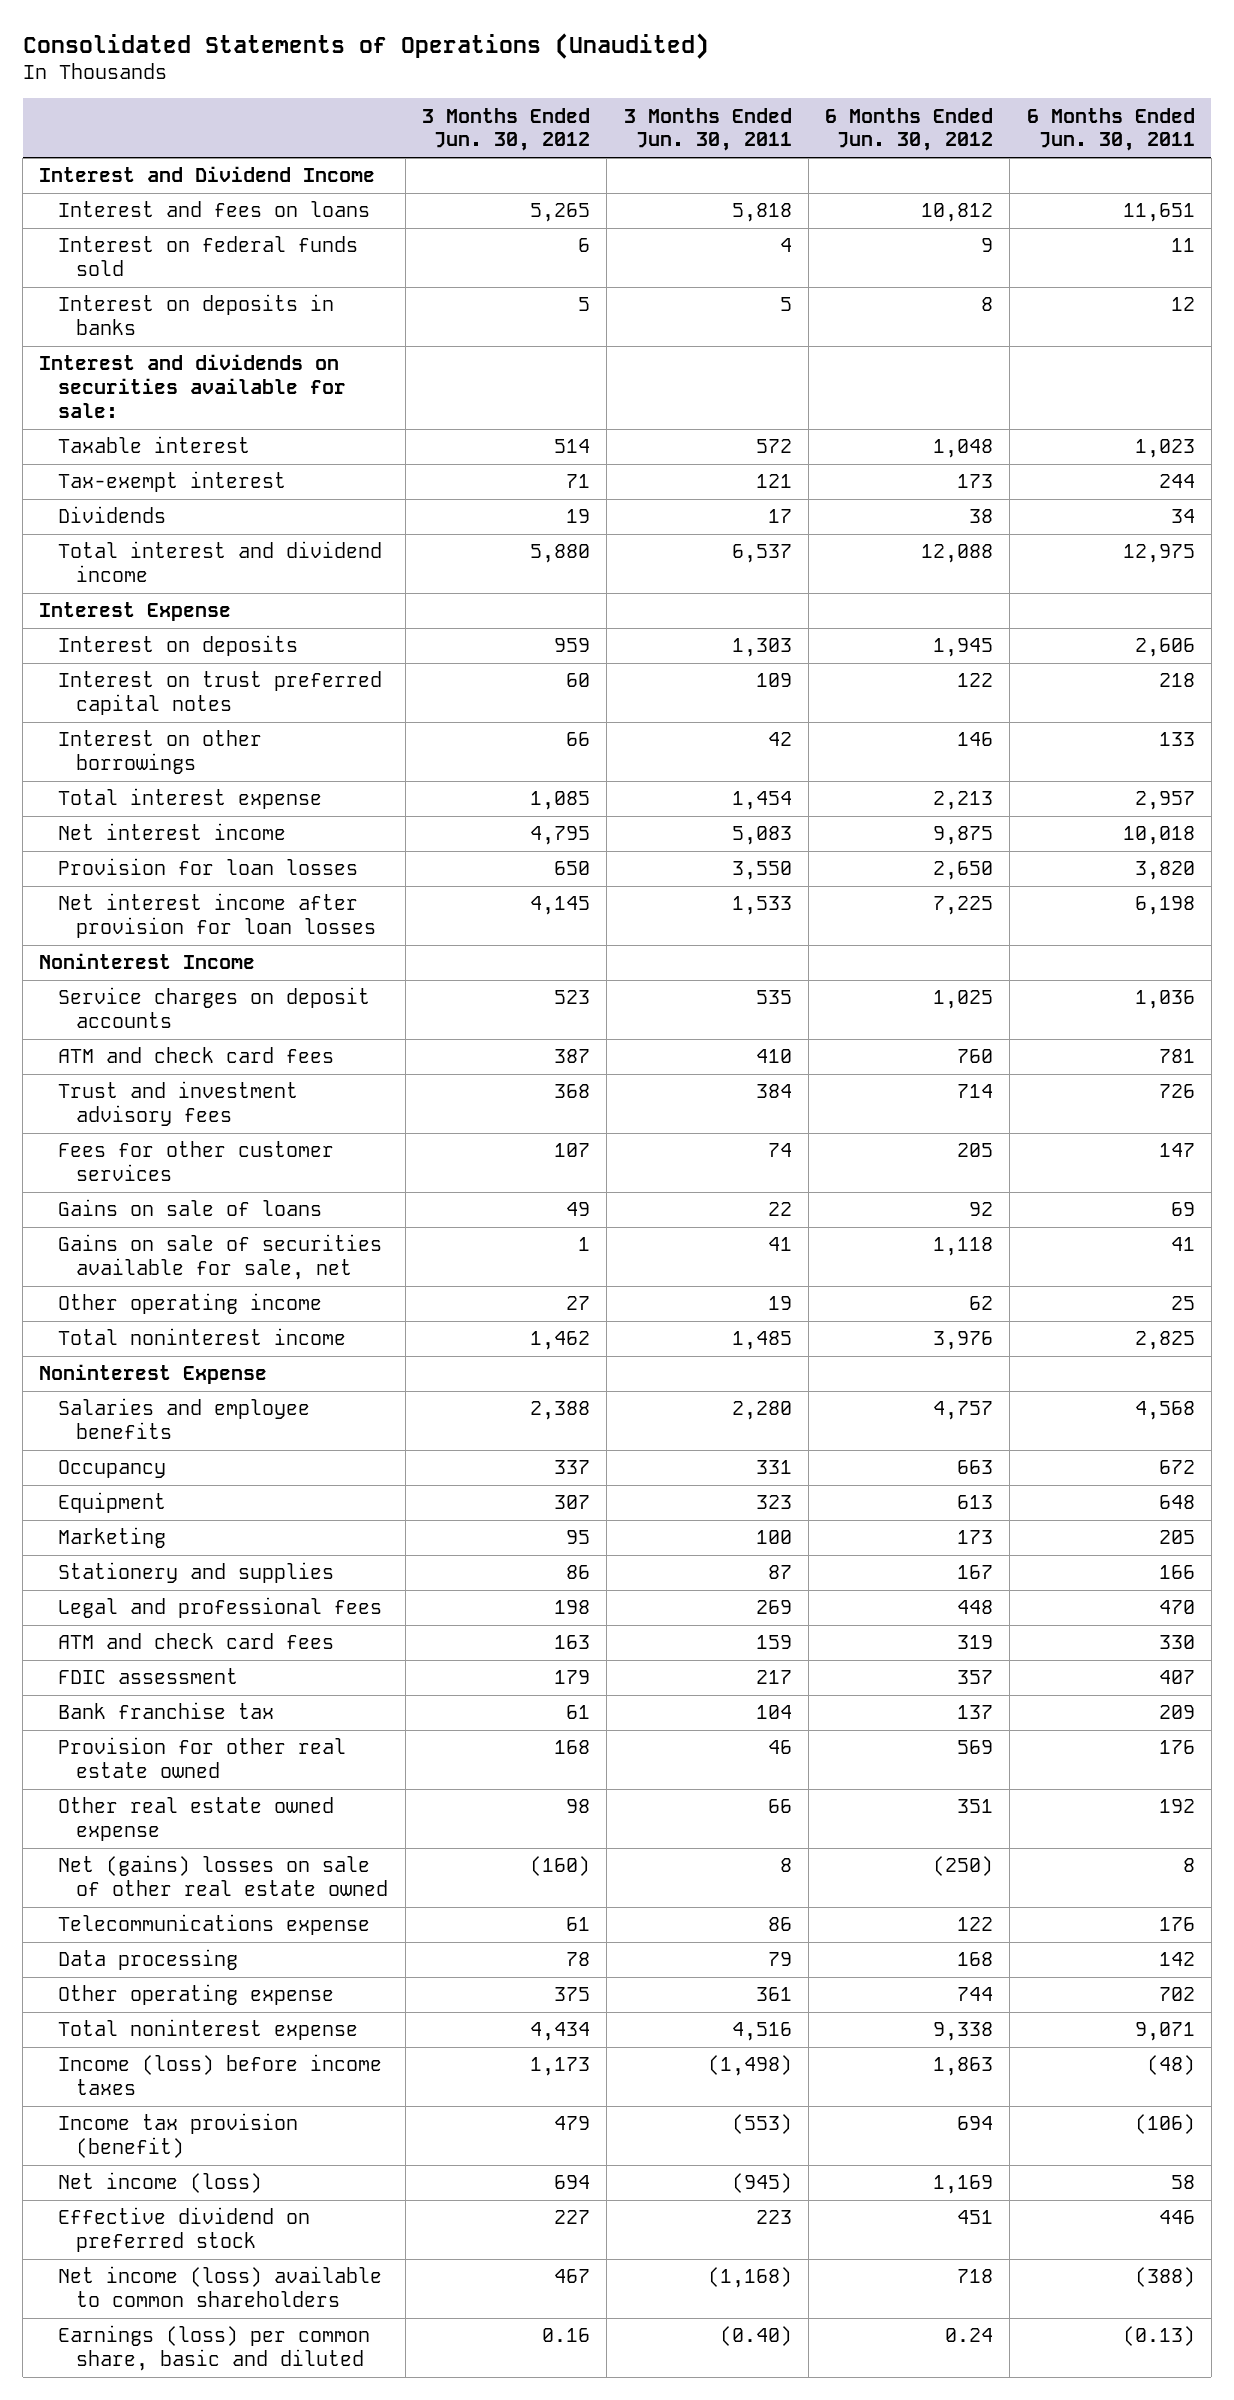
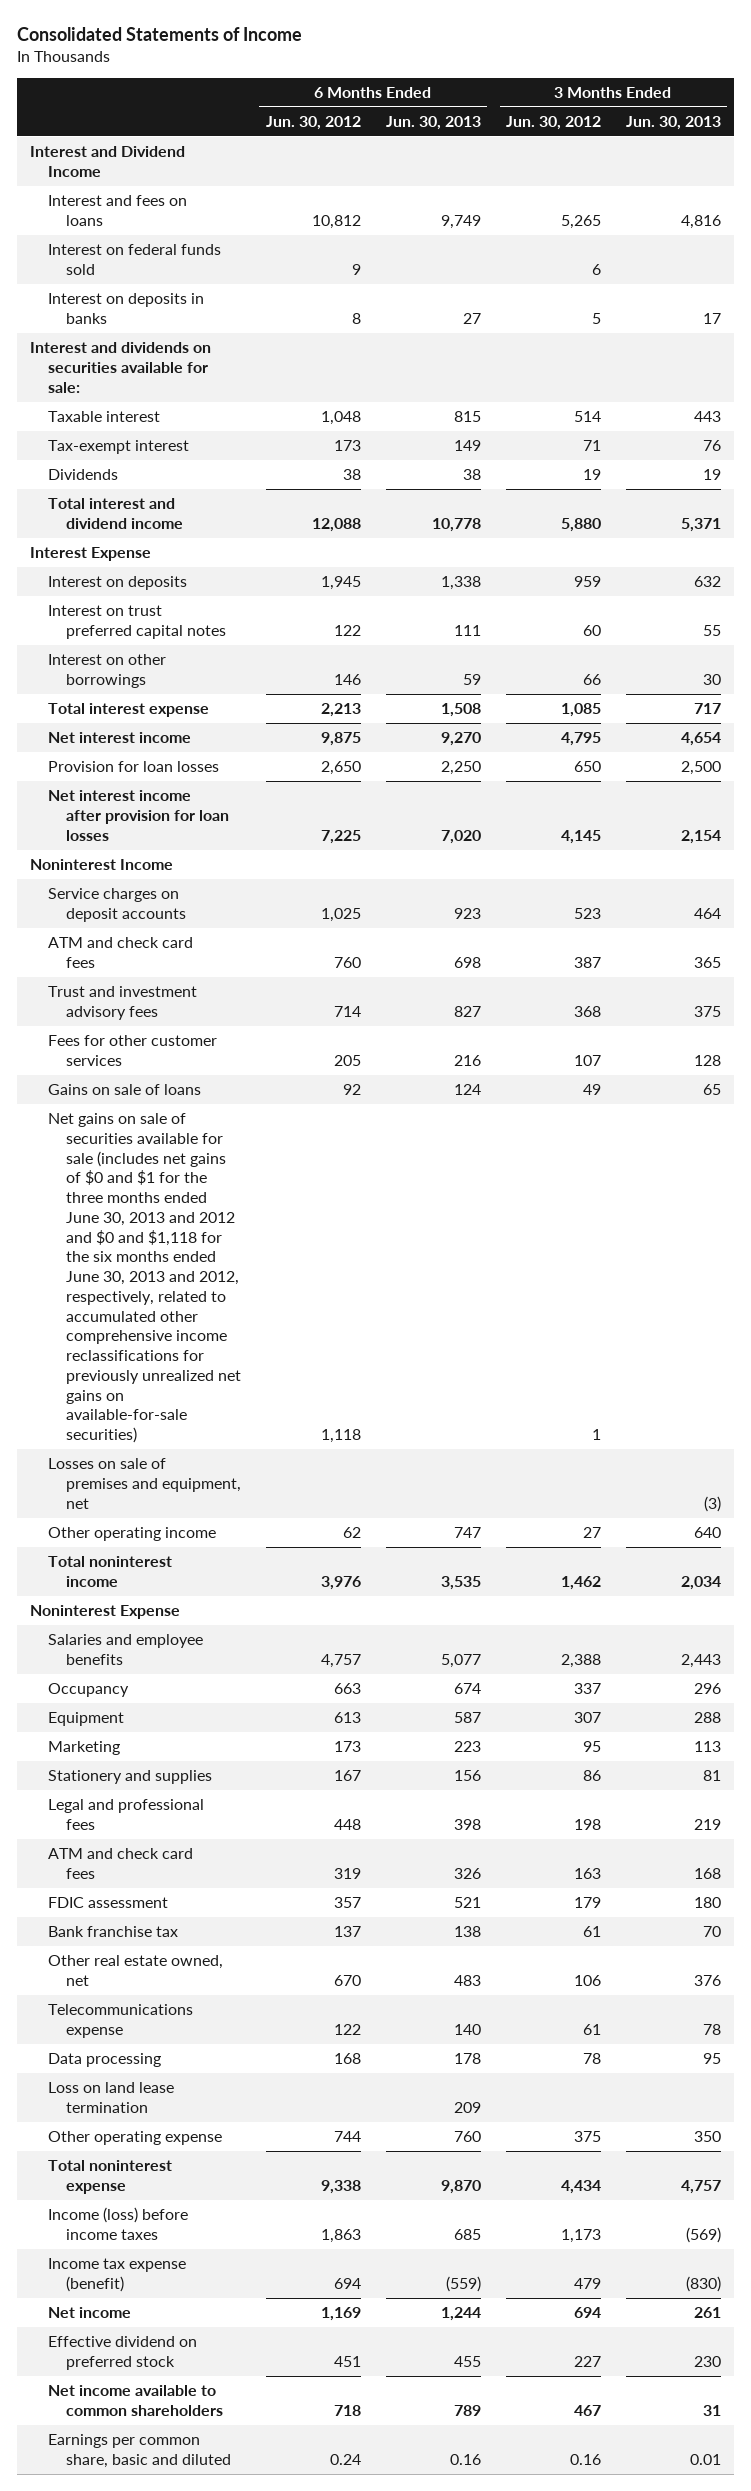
[22,32,709,59] Consolidated Statements of Operations (Unaudited) -> [17,27,303,42] Consolidated Statements of Income
[623,107,792,152] 3 Months Ended Jun. 30, 2011 -> none
[1026,107,1195,152] 6 Months Ended Jun. 30, 2011 -> none
none -> [385,115,481,130] Jun. 30, 2013
none -> [625,115,721,130] Jun. 30, 2013
[57,1234,382,1281] Gains on sale of securities available for sale, net -> [47,1113,241,1444] Net gains on sale of securities available for sale (includes net gains of $0 and $1 for the three months ended June 30, 2013 and 2012 and $0 and $1,118 for the six months ended June 30, 2013 and 2012, respectively, related to accumulated other comprehensive income reclassifications for previously unrealized net gains on available-for-sale securities)
none -> [47,1458,241,1509] Losses on sale of premises and equipment, net
[57,1737,346,1779] Provision for other real estate owned -> none
[57,1855,389,1897] Net (gains) losses on sale of other real estate owned -> none
[57,1797,334,1842] Other real estate owned expense -> [47,1955,223,1986] Other real estate owned, net
[565,1799,590,1814] 98 -> [573,1974,601,1986] 106
[957,1799,994,1814] 351 -> [333,1974,361,1986] 670
none -> [47,2082,174,2113] Loss on land lease termination
[57,2113,298,2159] Income tax provision (benefit) -> [47,2258,186,2292] Income tax expense (benefit)
[57,2172,262,2194] Net income (loss) -> [47,2307,131,2319] Net income
[57,2266,382,2308] Net income (loss) available to common shareholders -> [47,2385,223,2416] Net income available to common shareholders
[57,2325,370,2372] Earnings (loss) per common share, basic and diluted -> [47,2434,231,2468] Earnings per common share, basic and diluted

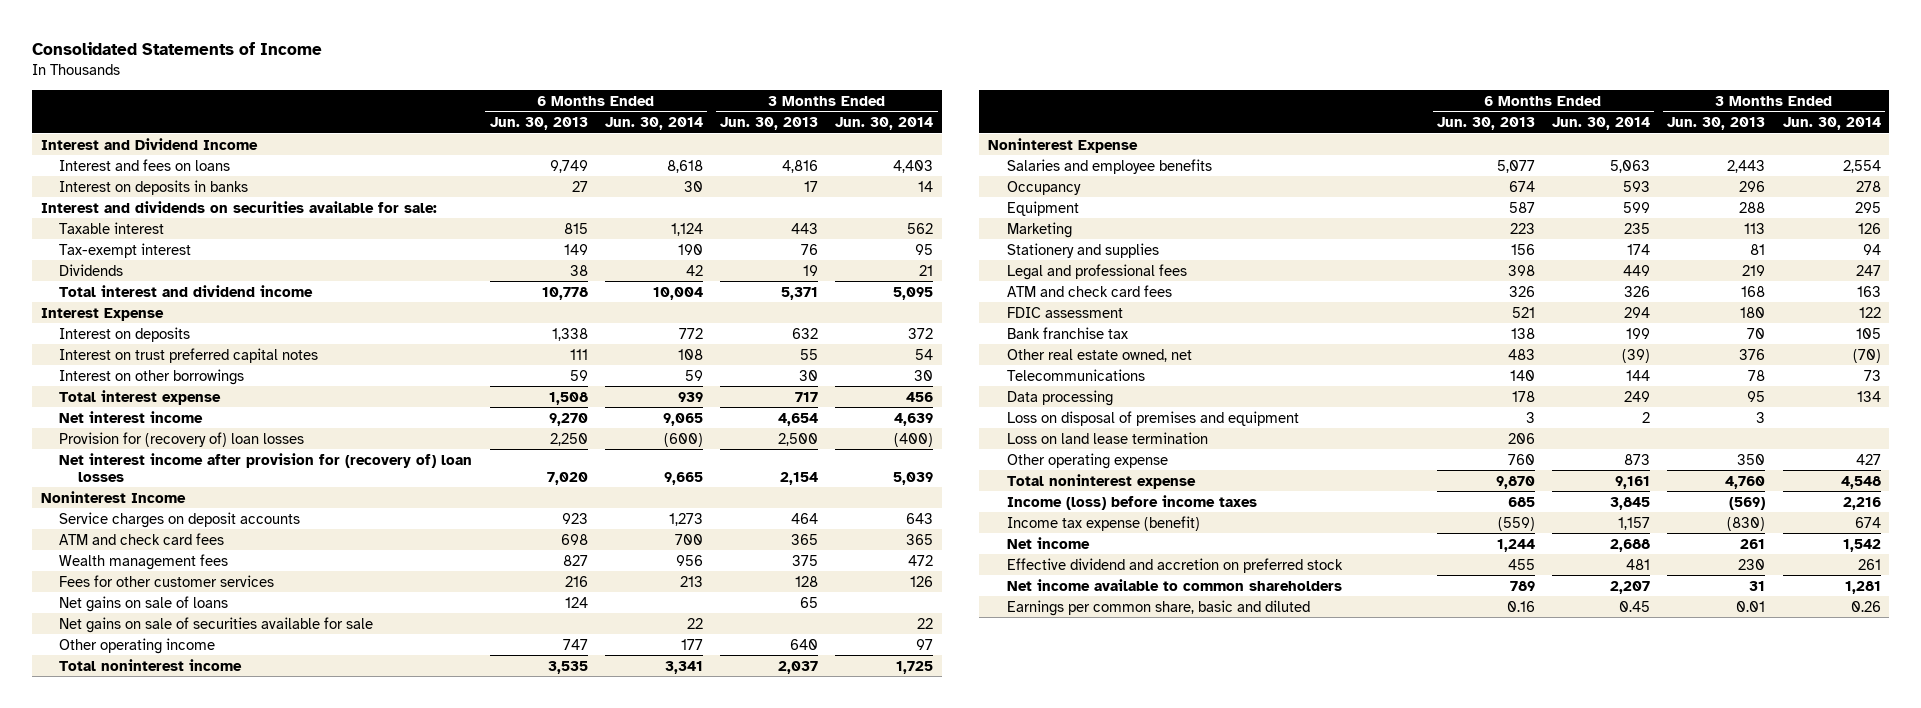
[265,115,361,130] Jun. 30, 2012 -> none
[505,115,601,130] Jun. 30, 2012 -> none
none -> [604,116,703,130] Jun. 30, 2014
none -> [835,116,934,130] Jun. 30, 2014
[47,244,221,275] Interest on federal funds sold -> none
[47,761,219,773] Provision for loan losses -> [59,431,305,447] Provision for (recovery of) loan losses
[47,790,229,841] Net interest income after provision for loan losses -> [59,452,473,482] Net interest income after provision for (recovery of) loan losses
[47,986,197,1020] Trust and investment advisory fees -> [59,553,229,570] Wealth management fees
[47,1458,241,1509] Losses on sale of premises and equipment, net -> none
[47,1084,201,1096] Gains on sale of loans -> [59,595,229,612] Net gains on sale of loans
[47,1113,241,1444] Net gains on sale of securities available for sale (includes net gains of $0 and $1 for the three months ended June 30, 2013 and 2012 and $0 and $1,118 for the six months ended June 30, 2013 and 2012, respectively, related to accumulated other comprehensive income reclassifications for previously unrealized net gains on available-for-sale securities) -> [59,616,374,633] Net gains on sale of securities available for sale
[680,1575,721,1590] 2,034 -> [778,660,819,674] 2,037
[47,2004,193,2038] Telecommunications expense -> [1006,368,1145,381] Telecommunications
none -> [1006,410,1299,426] Loss on disposal of premises and equipment
[453,2101,481,2113] 209 -> [1507,432,1535,444] 206
[680,2179,721,2194] 4,757 -> [1725,475,1766,489] 4,760
[47,2336,197,2370] Effective dividend on preferred stock -> [1006,557,1343,573] Effective dividend and accretion on preferred stock

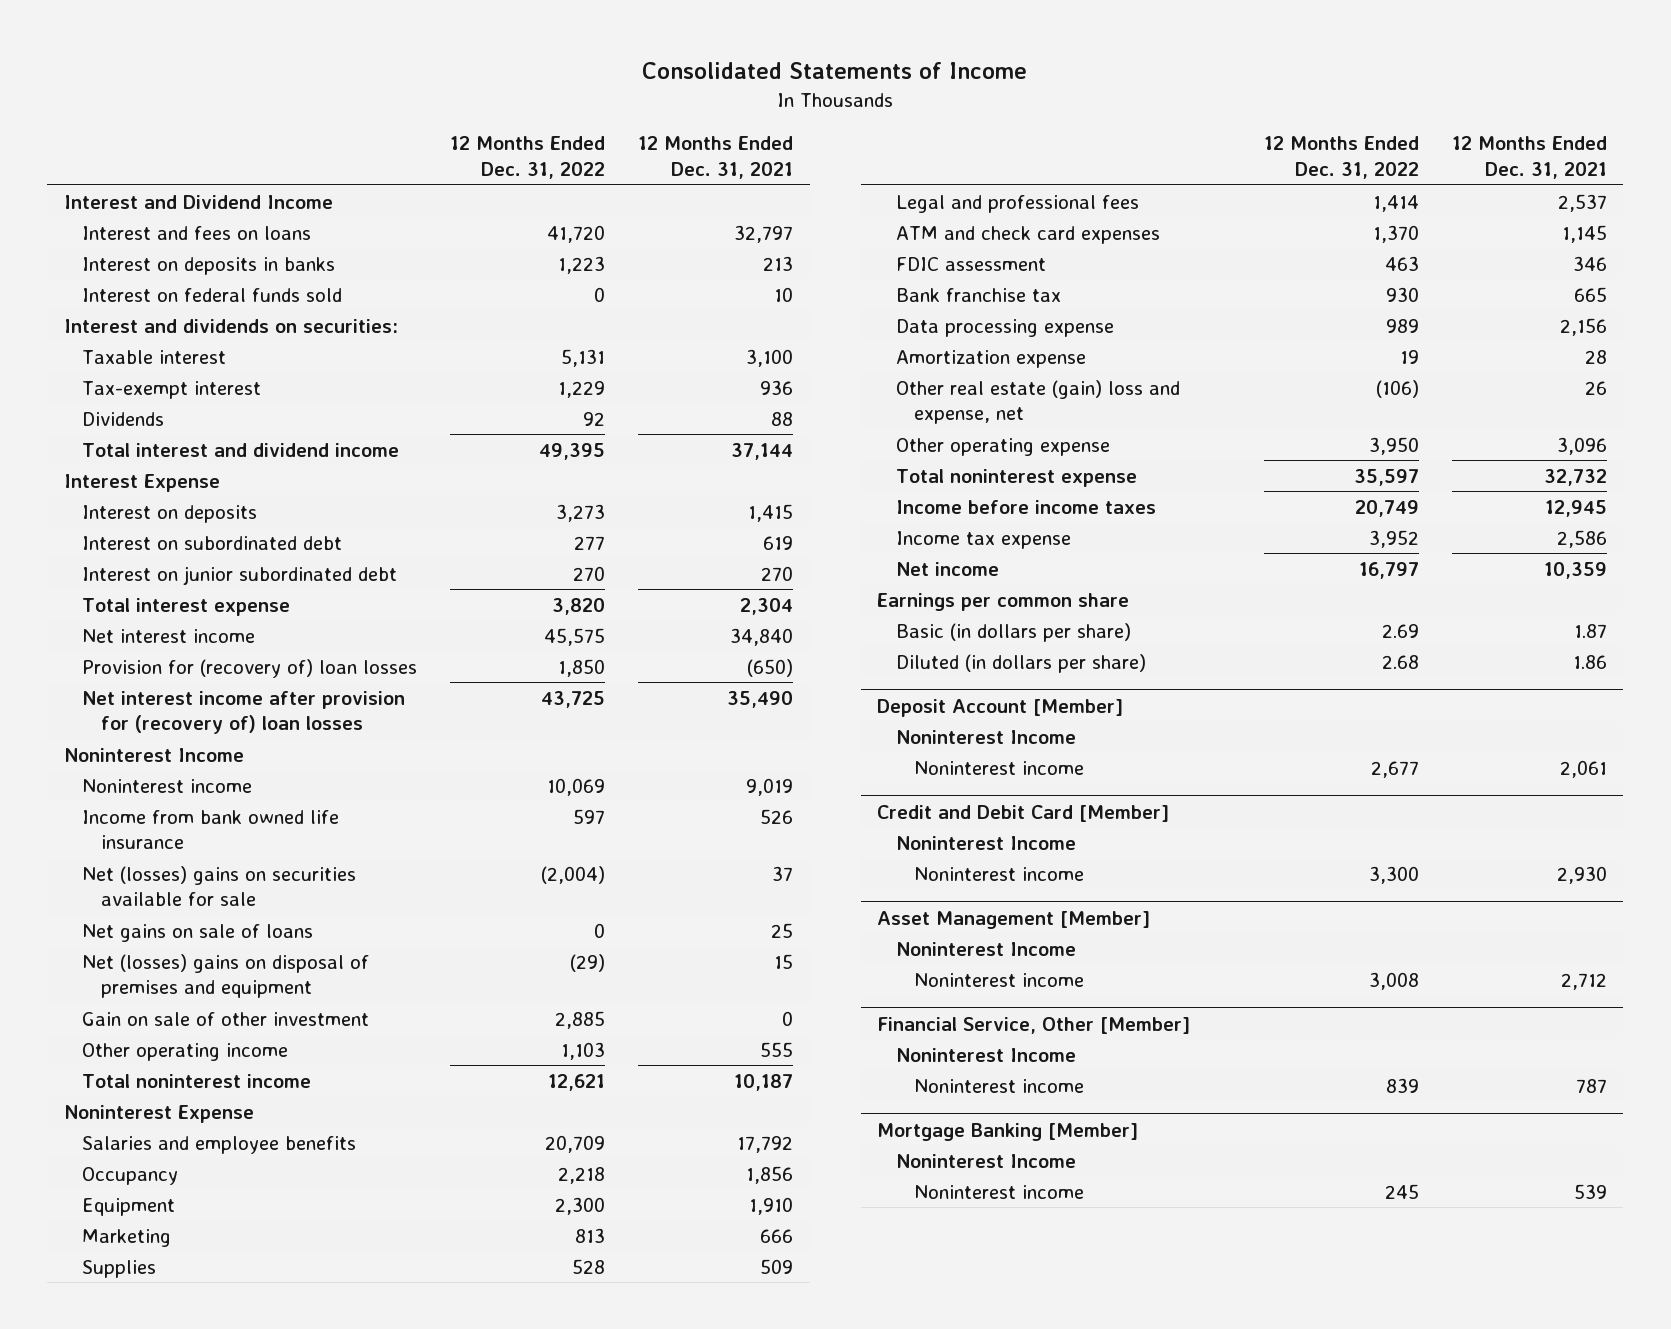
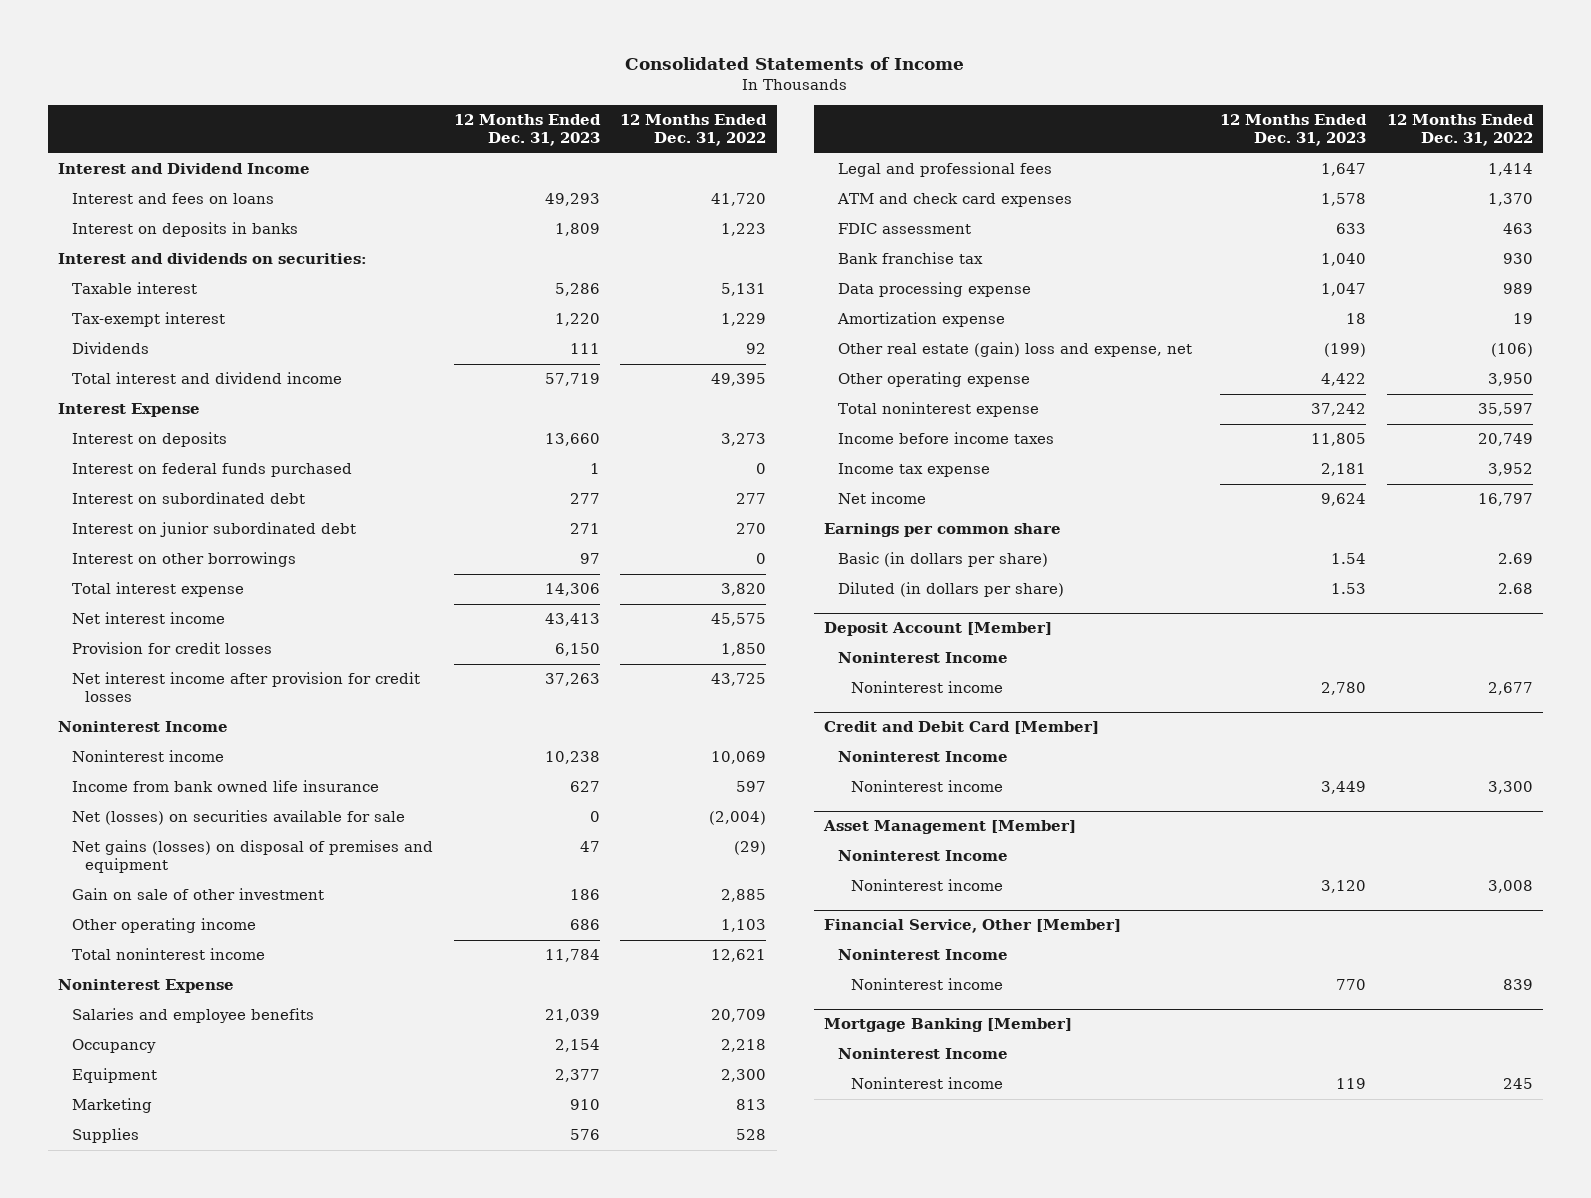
[638,136,794,179] 12 Months Ended Dec. 31, 2021 -> none
none -> [453,114,601,147] 12 Months Ended Dec. 31, 2023
[82,287,343,302] Interest on federal funds sold -> none
none -> [71,463,352,478] Interest on federal funds purchased
none -> [71,552,296,568] Interest on other borrowings
[82,658,418,678] Provision for (recovery of) loan losses -> [71,642,272,655] Provision for credit losses
[82,690,406,735] Net interest income after provision for (recovery of) loan losses -> [71,672,420,703] Net interest income after provision for credit losses
[82,923,314,942] Net gains on sale of loans -> none
[82,865,357,907] Net (losses) gains on securities available for sale -> [71,810,405,826] Net (losses) on securities available for sale
[82,953,370,999] Net (losses) gains on disposal of premises and equipment -> [71,840,433,874] Net gains (losses) on disposal of premises and equipment

